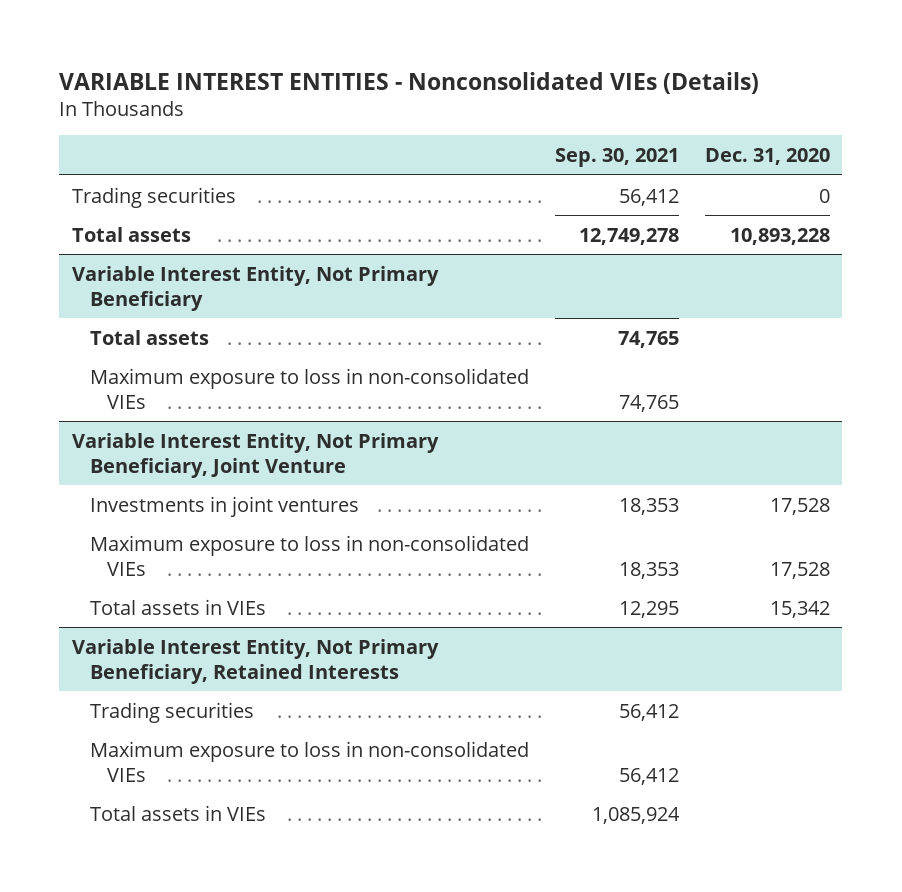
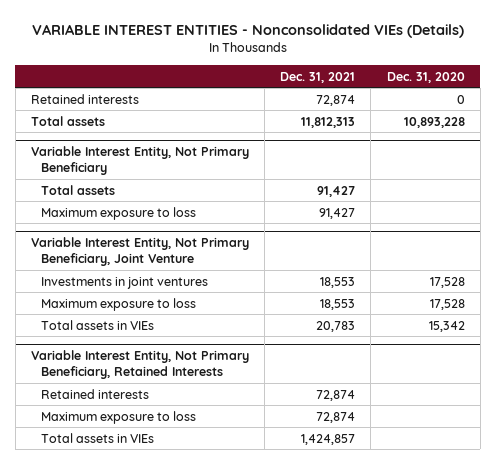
[554,147,679,167] Sep. 30, 2021 -> none
none -> [280,71,356,83] Dec. 31, 2021
[72,186,237,208] Trading securities -> [30,93,139,104] Retained interests
[89,367,529,409] Maximum exposure to loss in non-consolidated VIEs -> [40,206,196,220] Maximum exposure to loss
[89,534,529,576] Maximum exposure to loss in non-consolidated VIEs -> [40,297,196,311] Maximum exposure to loss
[89,701,254,723] Trading securities -> [40,388,149,399] Retained interests
[89,740,529,782] Maximum exposure to loss in non-consolidated VIEs -> [40,410,196,424] Maximum exposure to loss

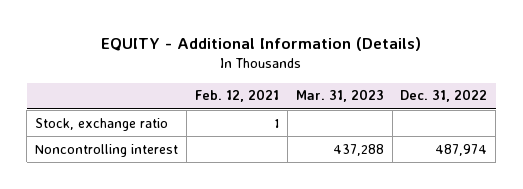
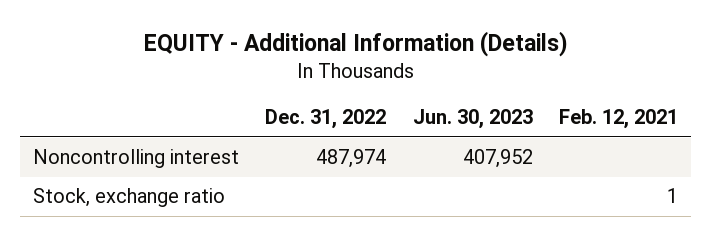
[295,89,384,103] Mar. 31, 2023 -> none
none -> [412,109,533,130] Jun. 30, 2023
[35,117,169,131] Stock, exchange ratio -> [33,188,226,208] Stock, exchange ratio

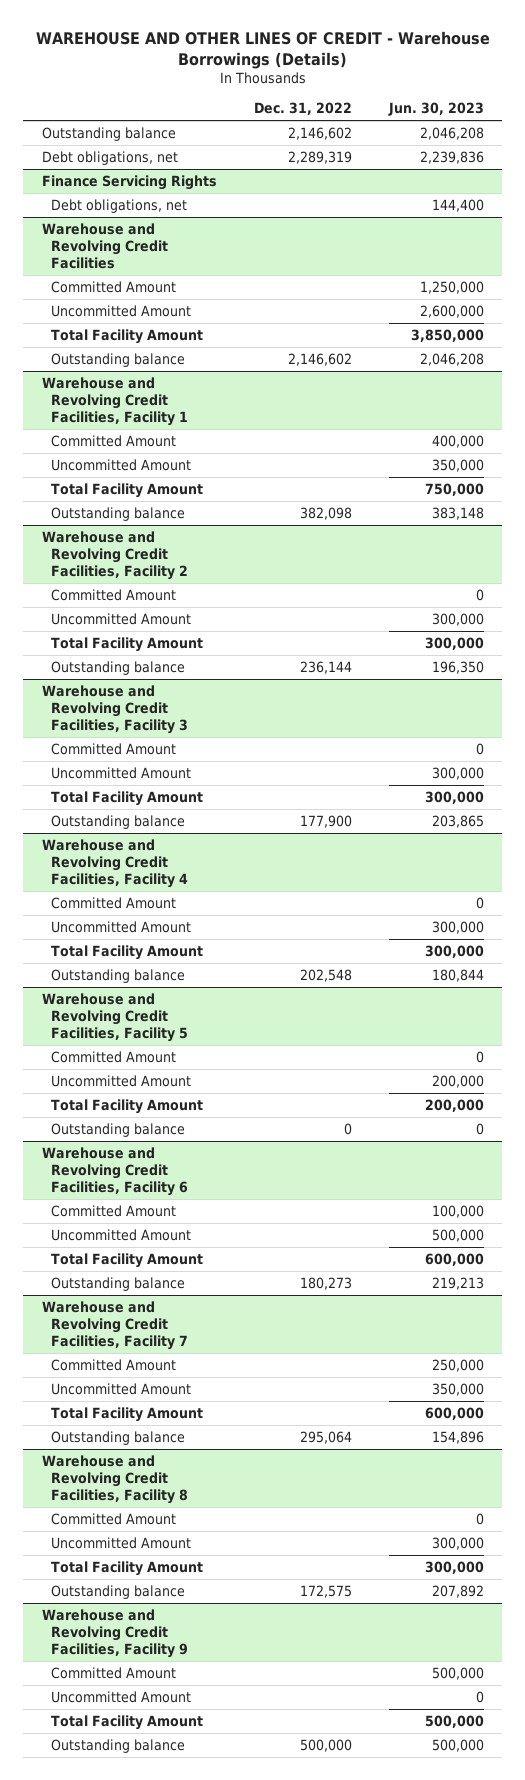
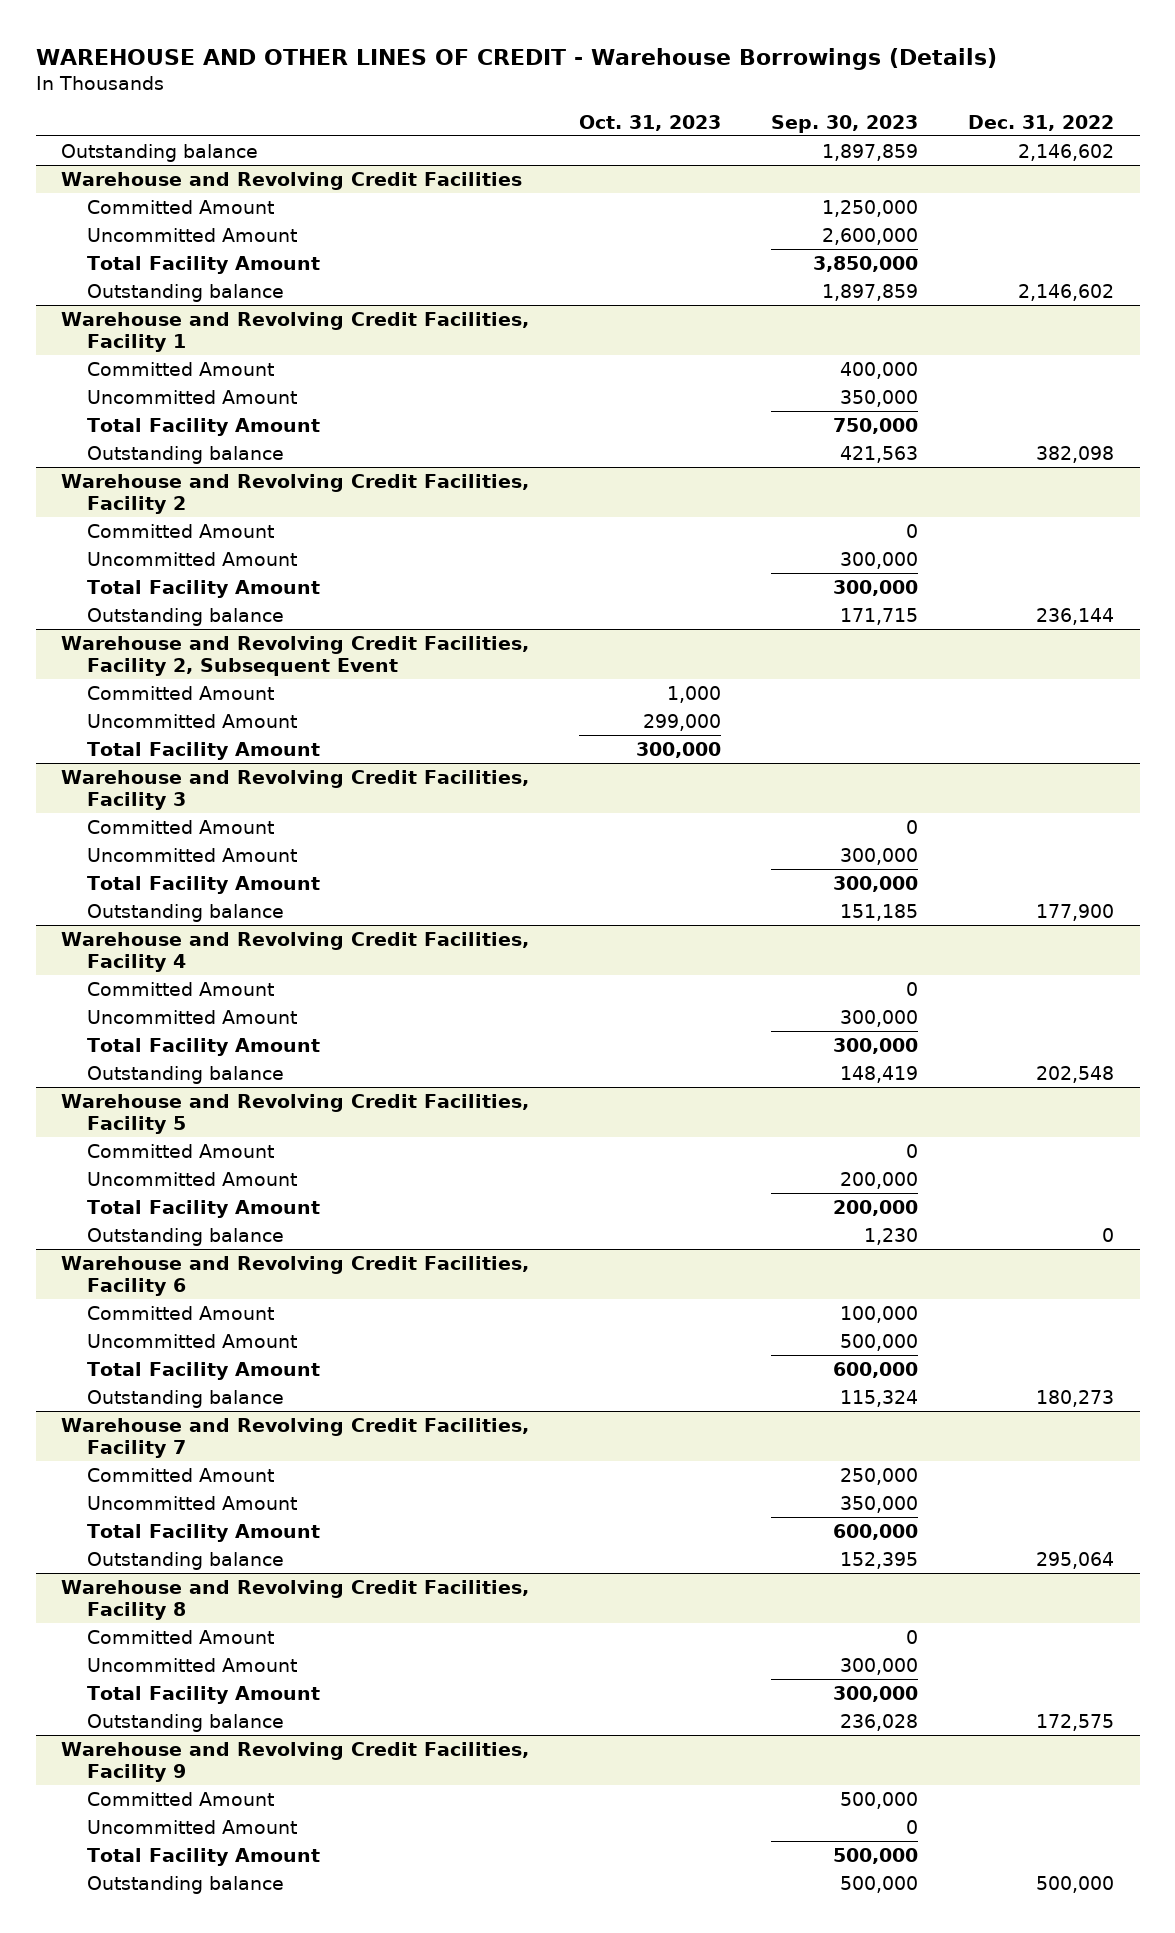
[387,102,484,117] Jun. 30, 2023 -> none
none -> [579,114,722,131] Oct. 31, 2023
none -> [771,114,919,133] Sep. 30, 2023
[41,150,178,165] Debt obligations, net -> none
[41,174,217,190] Finance Servicing Rights -> none
[51,198,188,213] Debt obligations, net -> none
none -> [60,635,529,677] Warehouse and Revolving Credit Facilities, Facility 2, Subsequent Event
none -> [86,685,274,700] Committed Amount
none -> [86,713,297,728] Uncommitted Amount
none -> [86,741,320,760] Total Facility Amount

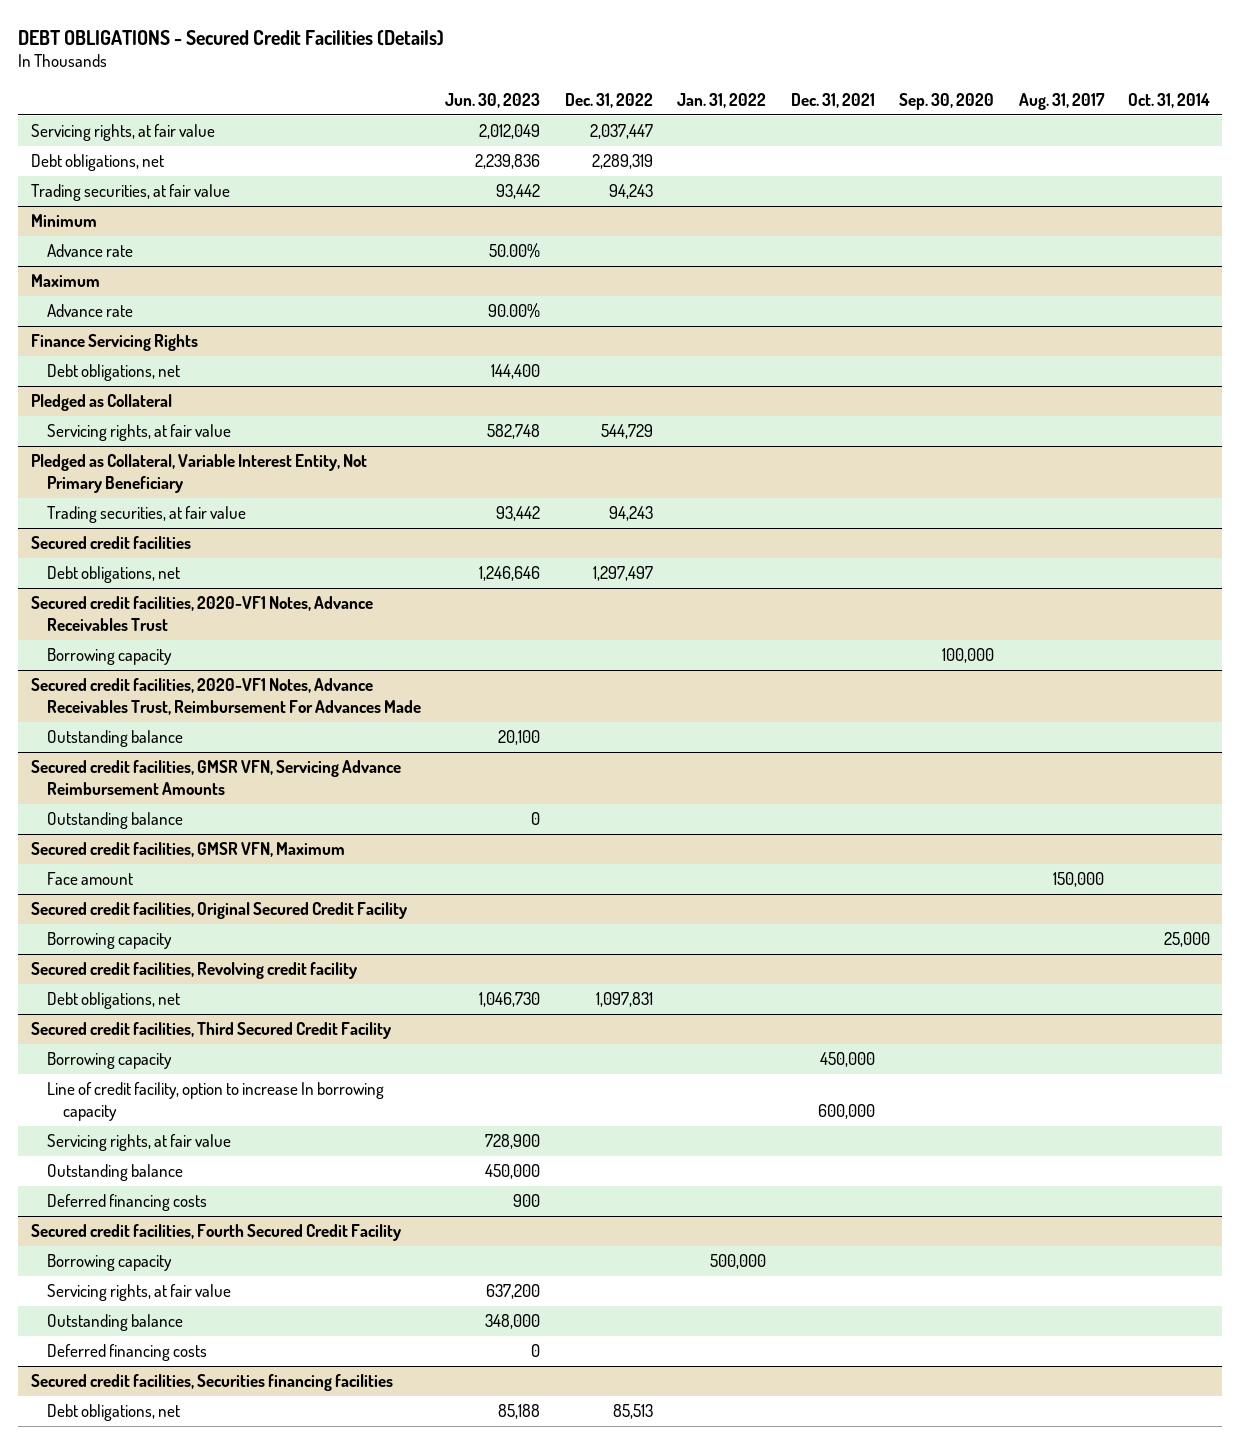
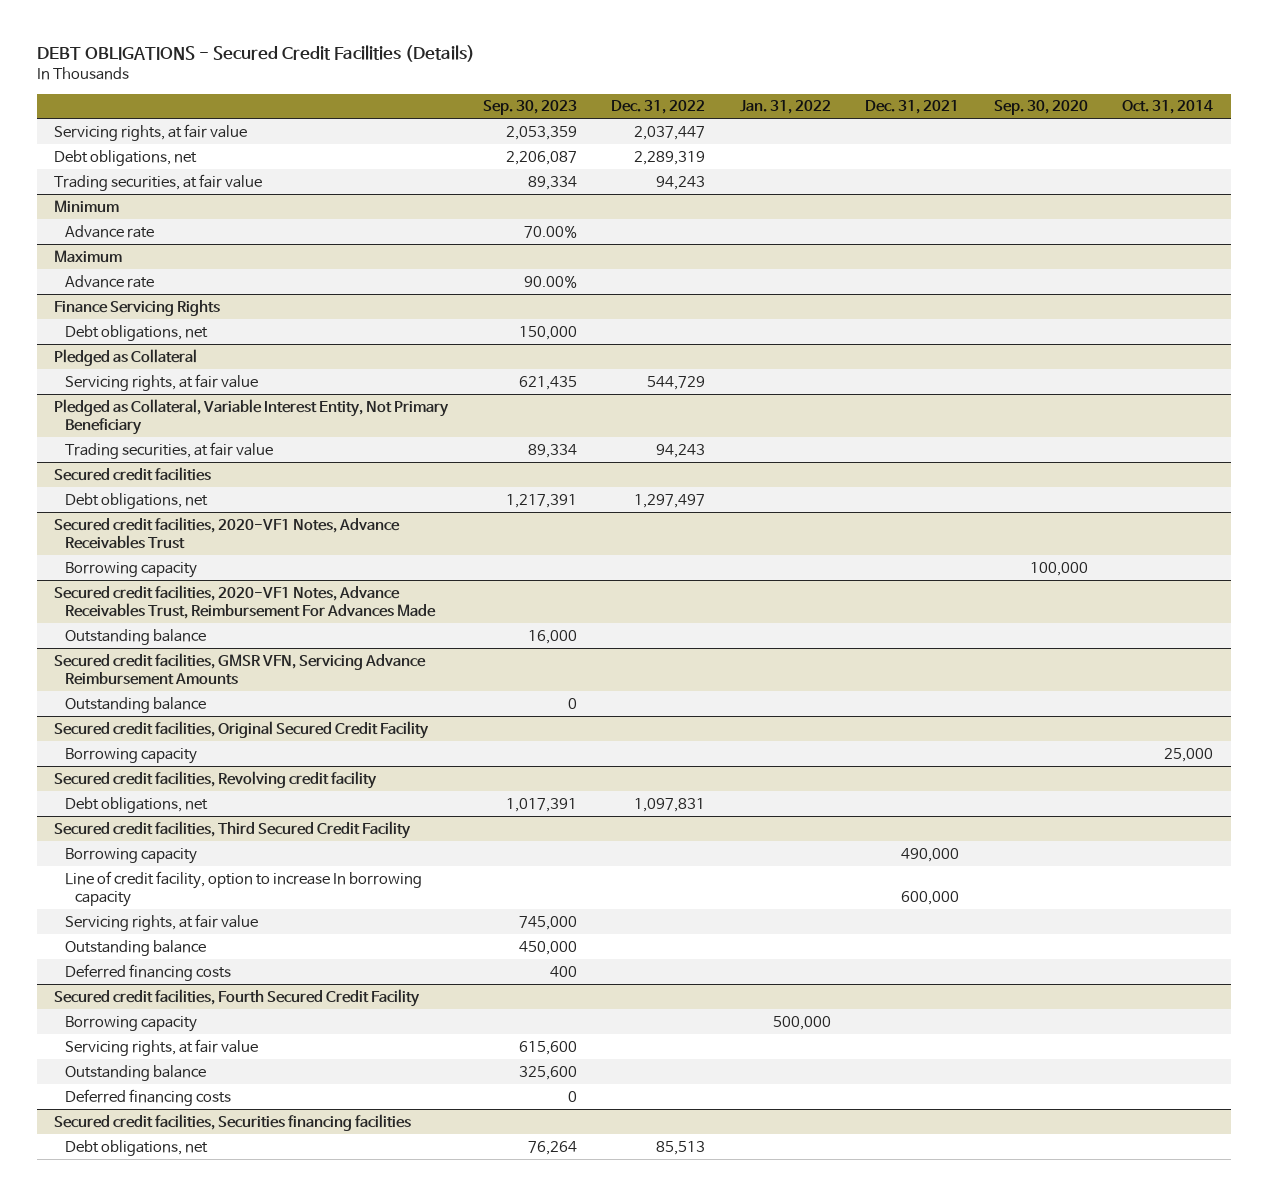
[445,92,541,108] Jun. 30, 2023 -> none
[1018,92,1105,110] Aug. 31, 2017 -> none
none -> [482,100,577,116] Sep. 30, 2023
[30,842,345,858] Secured credit facilities, GMSR VFN, Maximum -> none
[46,872,133,886] Face amount -> none
[819,1052,875,1068] 450,000 -> [901,847,960,862] 490,000

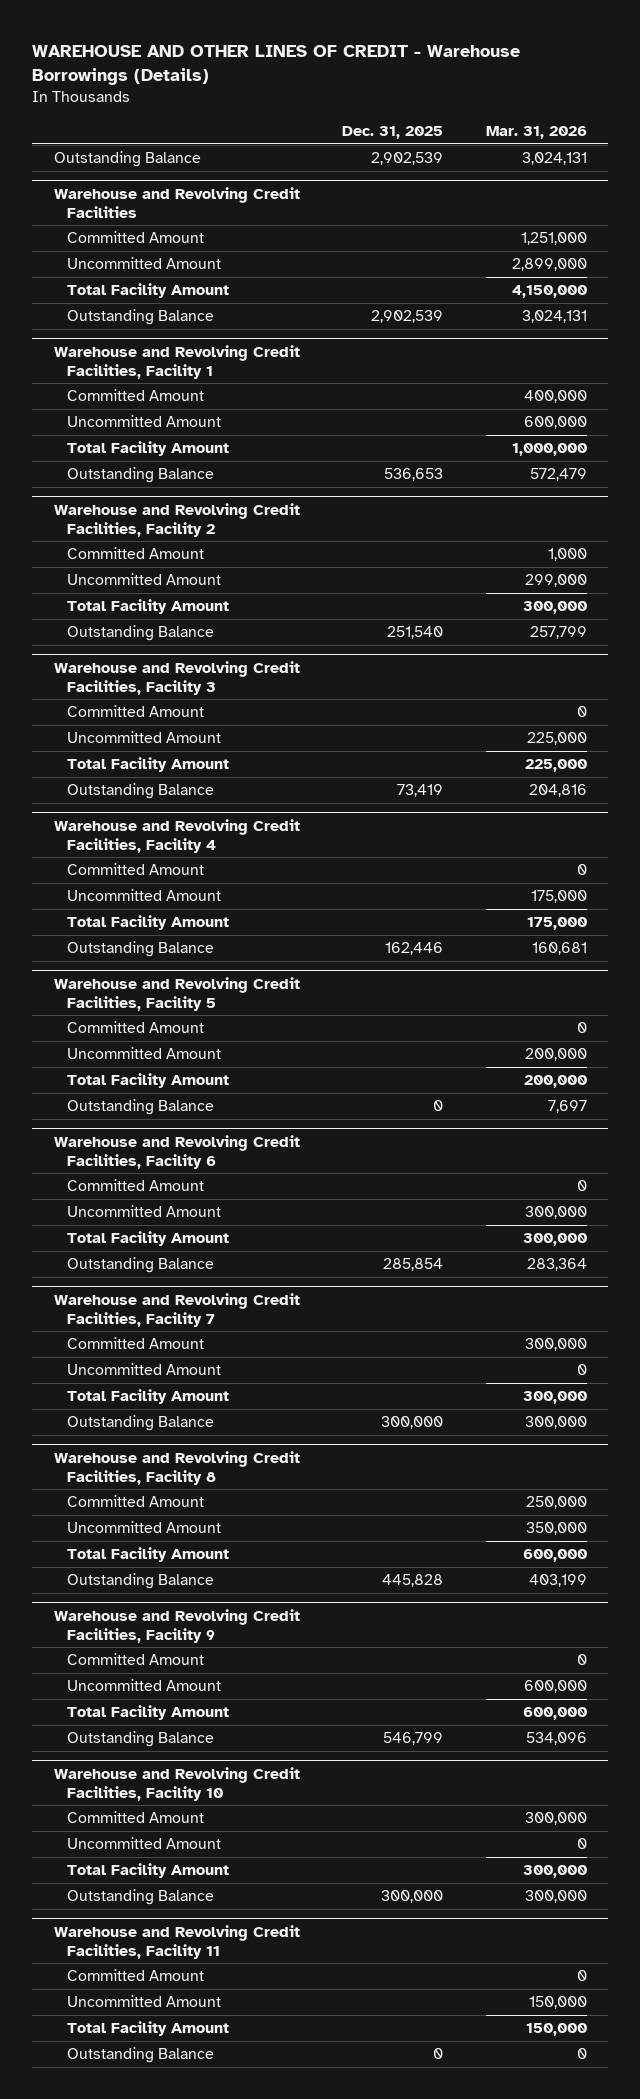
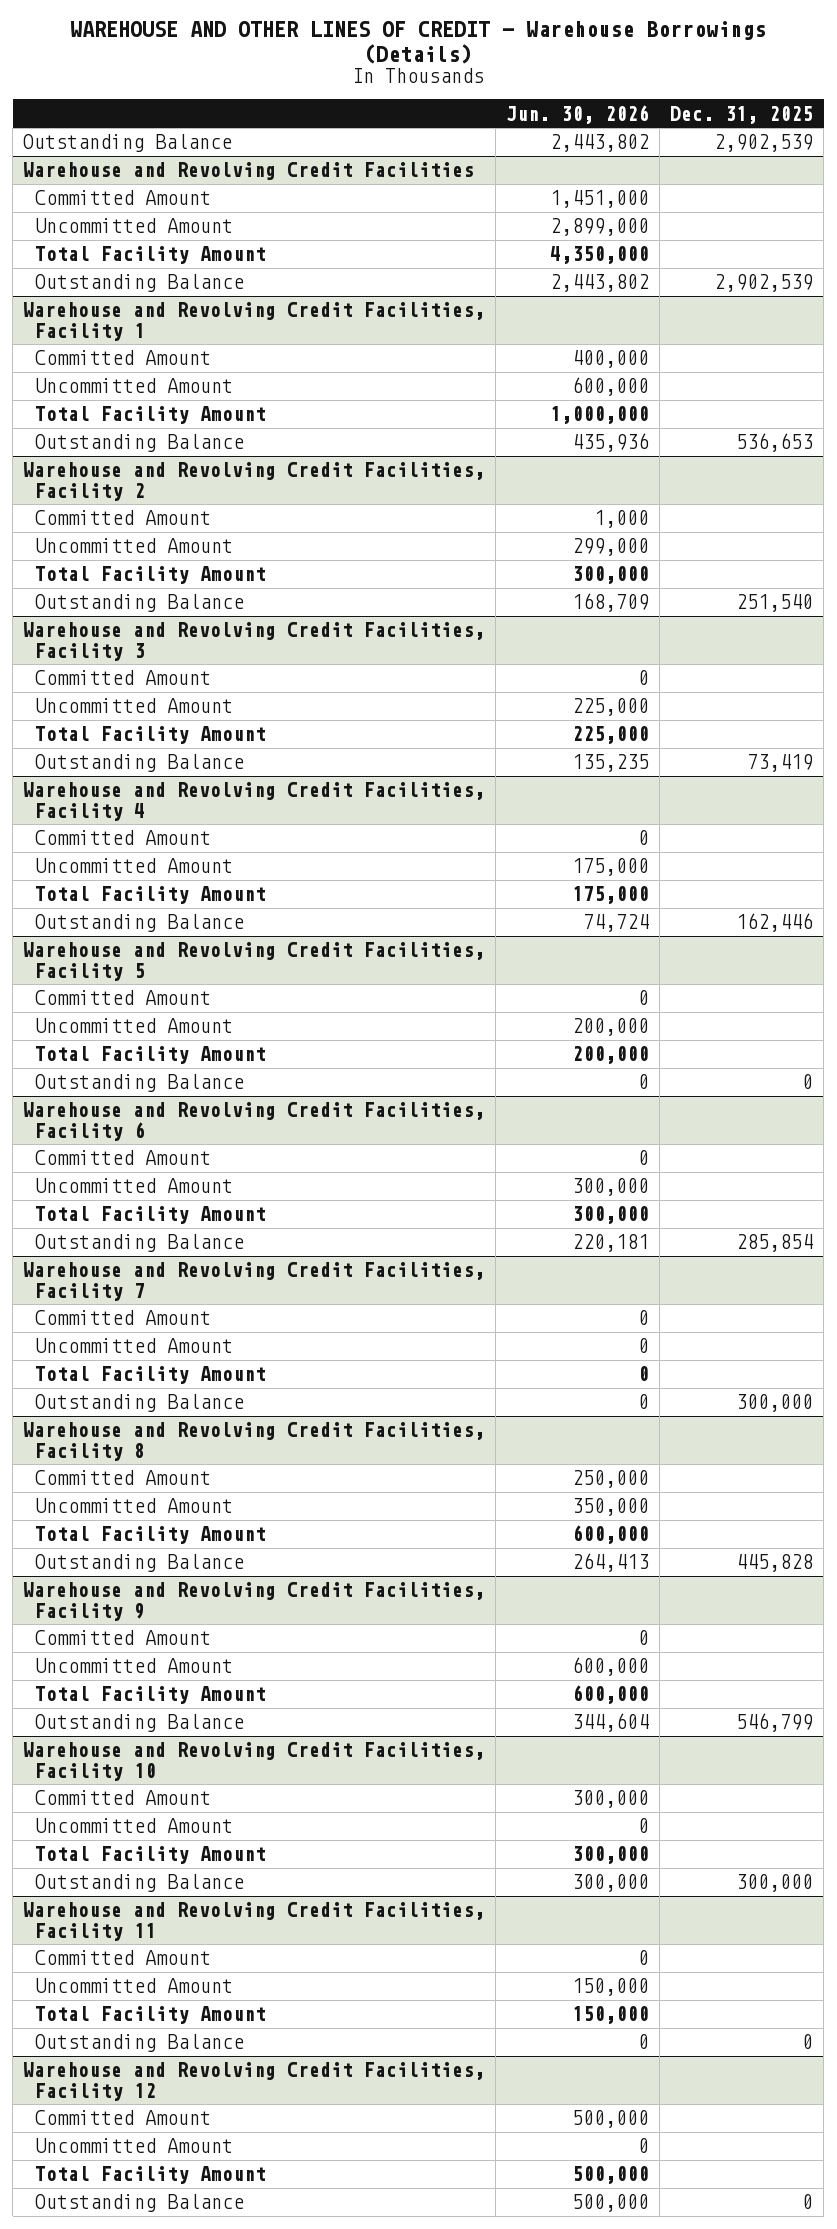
[485,126,587,140] Mar. 31, 2026 -> none
none -> [506,104,650,124] Jun. 30, 2026
none -> [23,2062,486,2101] Warehouse and Revolving Credit Facilities, Facility 12
none -> [35,2110,212,2126] Committed Amount
none -> [35,2138,234,2154] Uncommitted Amount
none -> [35,2166,267,2185] Total Facility Amount
none -> [35,2194,245,2213] Outstanding Balance

